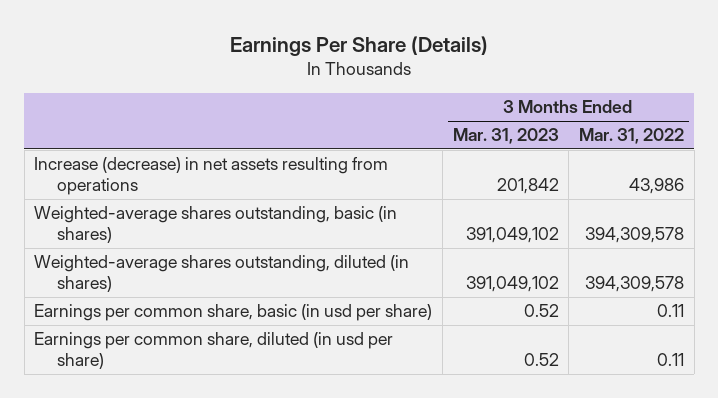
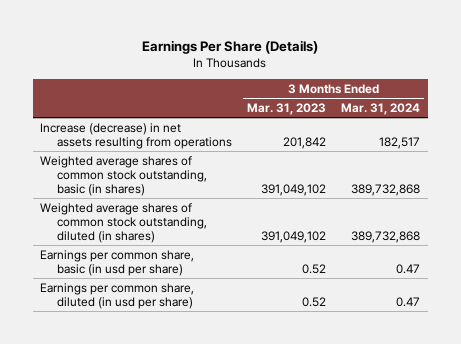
[579,128,685,145] Mar. 31, 2022 -> none
none -> [341,102,421,115] Mar. 31, 2024
[34,206,398,244] Weighted-average shares outstanding, basic (in shares) -> [40,155,207,196] Weighted average shares of common stock outstanding, basic (in shares)
[34,255,410,293] Weighted-average shares outstanding, diluted (in shares) -> [40,202,207,243] Weighted average shares of common stock outstanding, diluted (in shares)

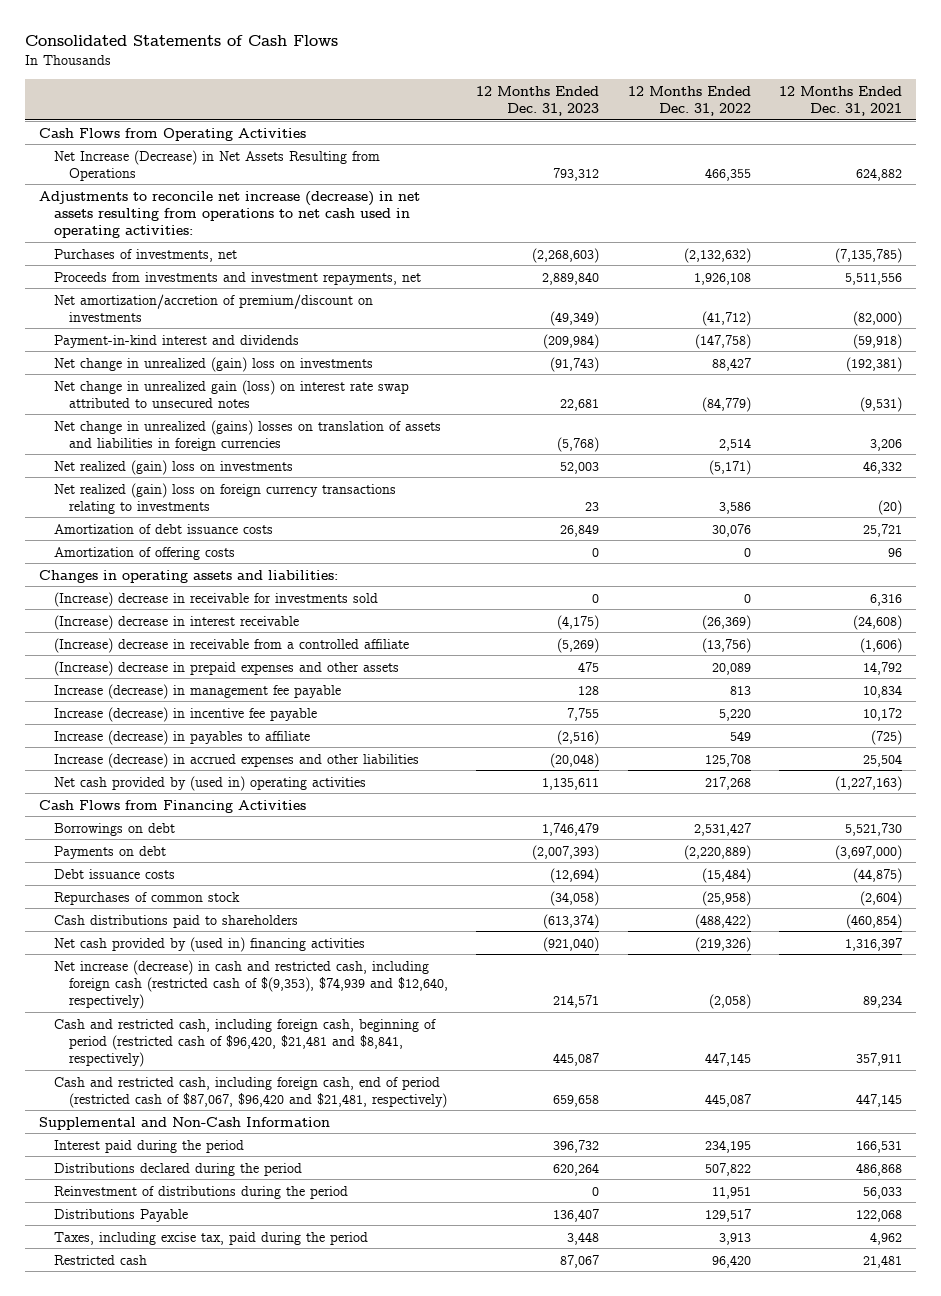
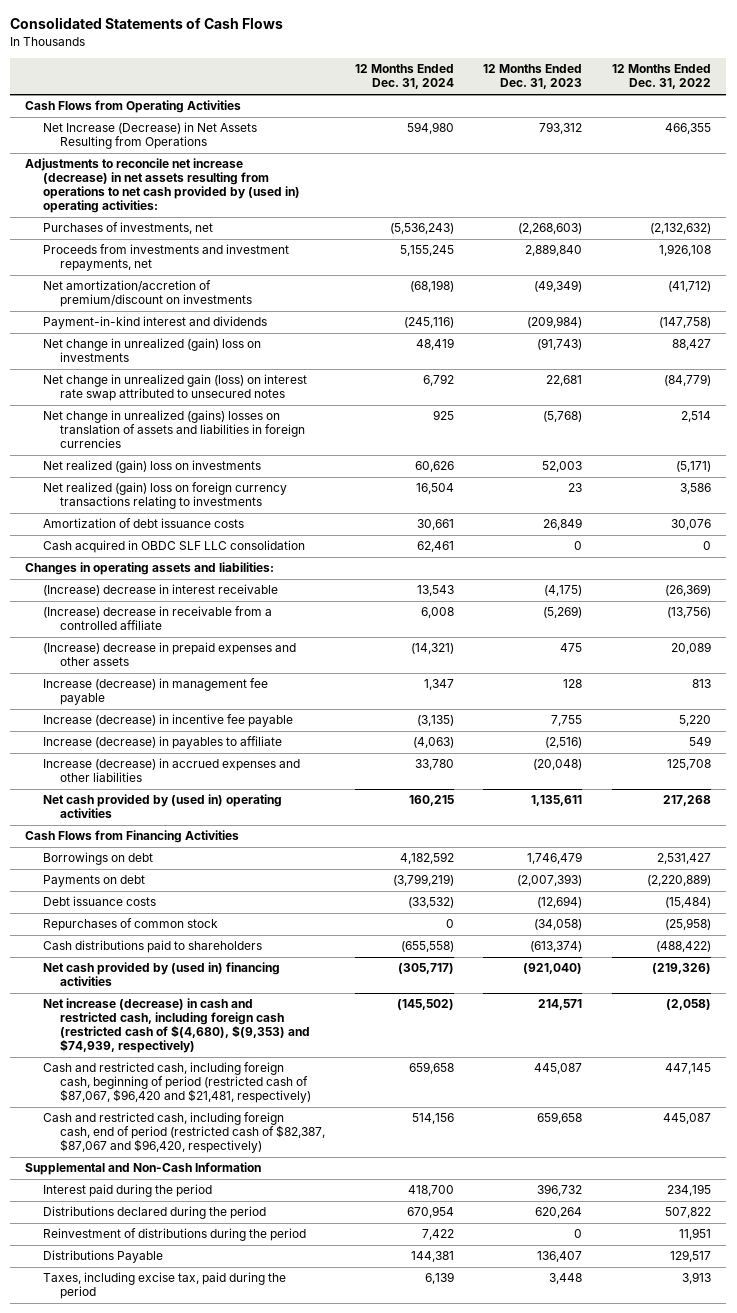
[778,85,902,117] 12 Months Ended Dec. 31, 2021 -> none
none -> [354,64,454,90] 12 Months Ended Dec. 31, 2024
[38,190,420,238] Adjustments to reconcile net increase (decrease) in net assets resulting from operations to net cash used in operating activities: -> [25,158,300,214] Adjustments to reconcile net increase (decrease) in net assets resulting from operations to net cash provided by (used in) operating activities:
[53,546,235,560] Amortization of offering costs -> none
none -> [42,540,305,554] Cash acquired in OBDC SLF LLC consolidation
[53,591,378,607] (Increase) decrease in receivable for investments sold -> none
[53,959,449,1009] Net increase (decrease) in cash and restricted cash, including foreign cash (restricted cash of $(9,353), $74,939 and $12,640, respectively) -> [42,998,310,1054] Net increase (decrease) in cash and restricted cash, including foreign cash (restricted cash of $(4,680), $(9,353) and $74,939, respectively)
[53,1018,436,1067] Cash and restricted cash, including foreign cash, beginning of period (restricted cash of $96,420, $21,481 and $8,841, respectively) -> [42,1062,311,1104] Cash and restricted cash, including foreign cash, beginning of period (restricted cash of $87,067, $96,420 and $21,481, respectively)
[53,1076,448,1108] Cash and restricted cash, including foreign cash, end of period (restricted cash of $87,067, $96,420 and $21,481, respectively) -> [42,1112,325,1154] Cash and restricted cash, including foreign cash, end of period (restricted cash of $82,387, $87,067 and $96,420, respectively)
[53,1254,147,1265] Restricted cash -> none

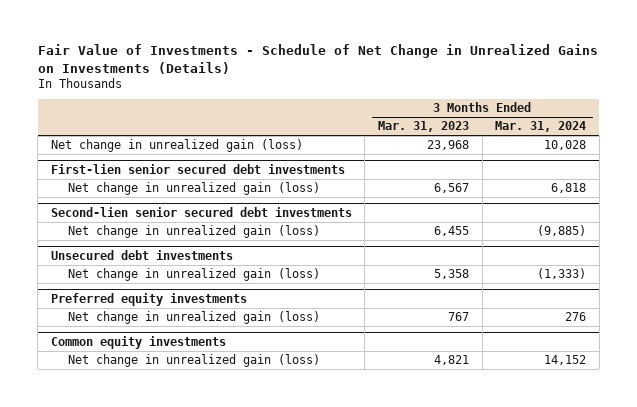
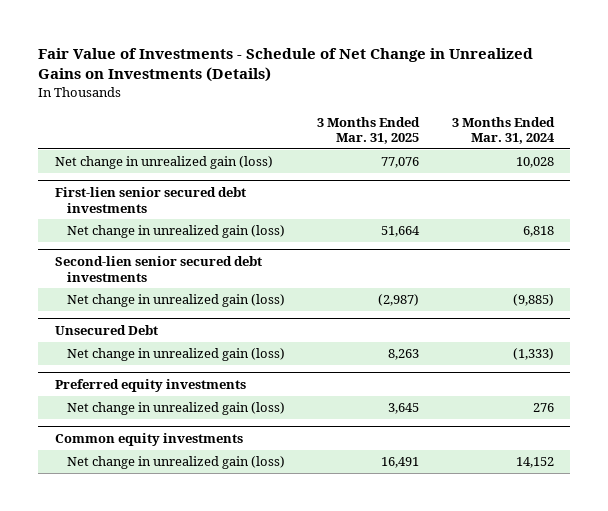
[378,121,470,133] Mar. 31, 2023 -> none
none -> [317,116,421,145] 3 Months Ended Mar. 31, 2025
[50,249,233,260] Unsecured debt investments -> [54,325,158,336] Unsecured Debt

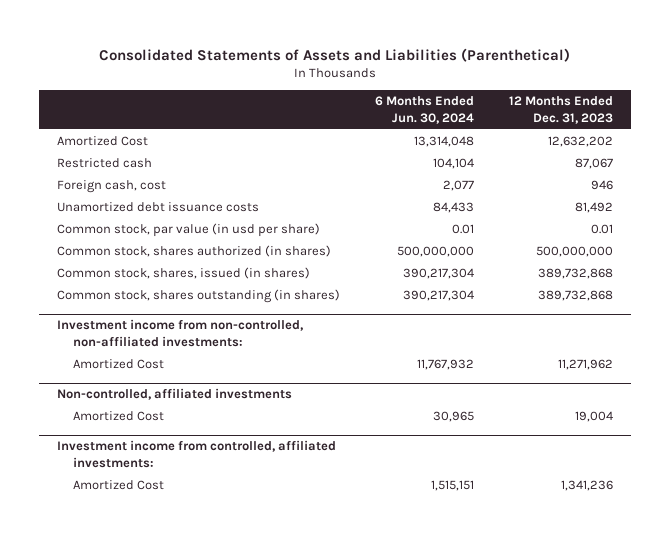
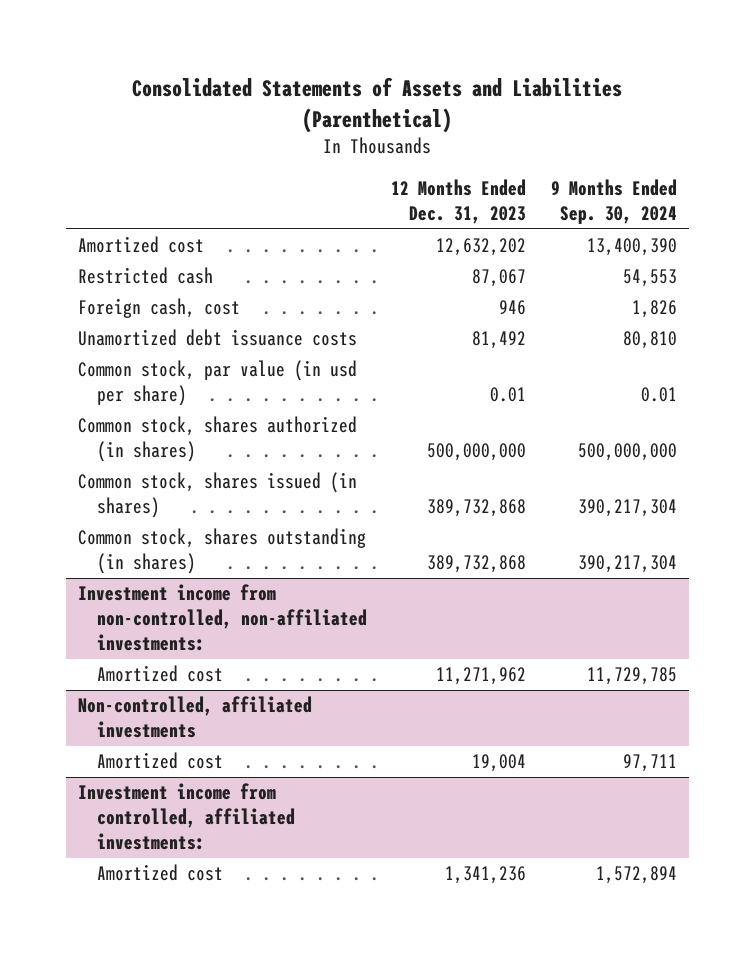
[375,96,475,124] 6 Months Ended Jun. 30, 2024 -> none
none -> [550,179,677,225] 9 Months Ended Sep. 30, 2024
[56,136,148,147] Amortized Cost -> [78,236,205,254] Amortized cost
[56,267,310,280] Common stock, shares, issued (in shares) -> [78,472,358,519] Common stock, shares issued (in shares)
[72,359,164,370] Amortized Cost -> [97,665,224,683] Amortized cost
[72,411,164,422] Amortized Cost -> [97,752,224,770] Amortized cost
[72,480,164,491] Amortized Cost -> [97,864,224,882] Amortized cost

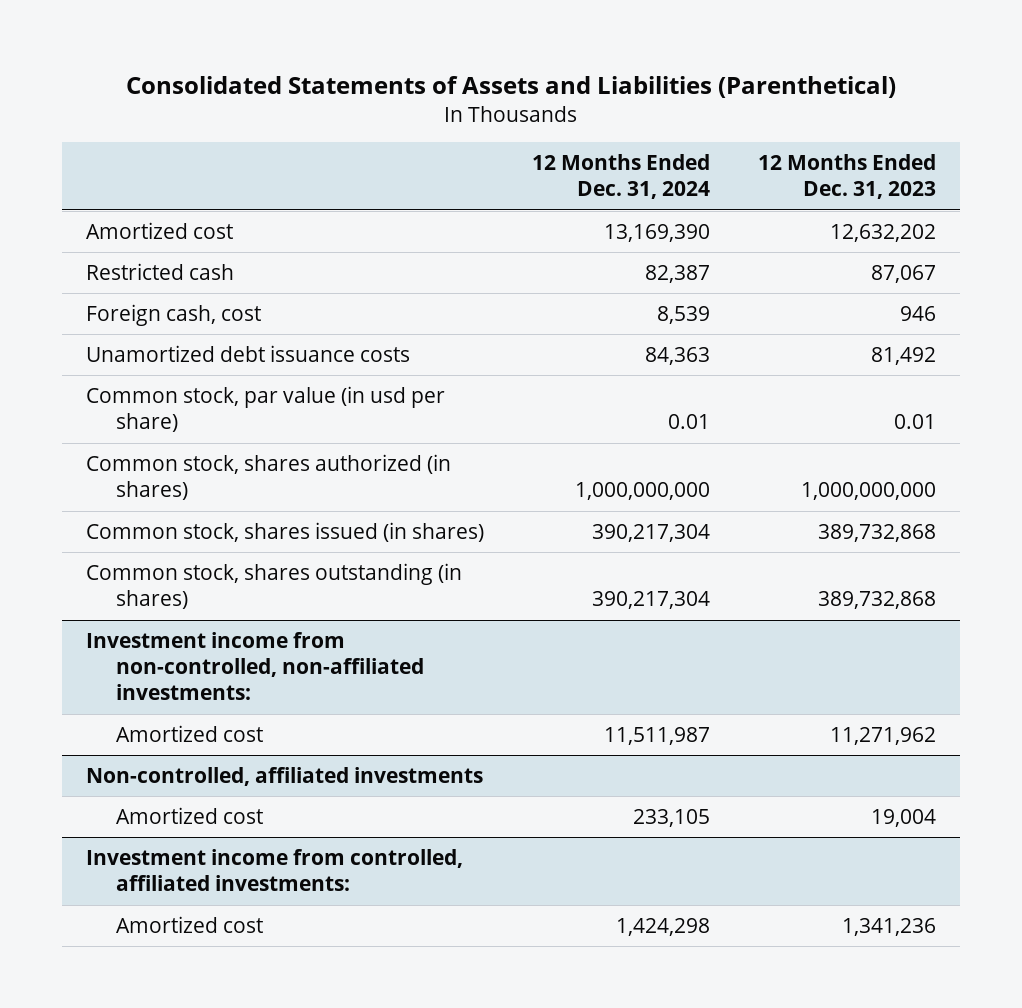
[550,179,677,225] 9 Months Ended Sep. 30, 2024 -> none
none -> [531,154,710,200] 12 Months Ended Dec. 31, 2024
[427,443,527,462] 500,000,000 -> [800,482,936,501] 1,000,000,000

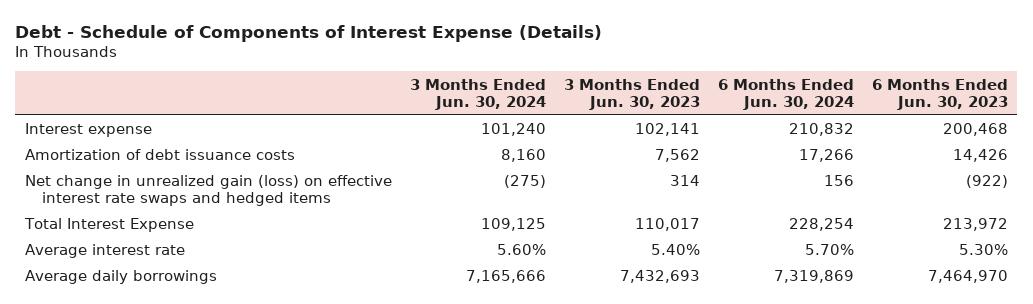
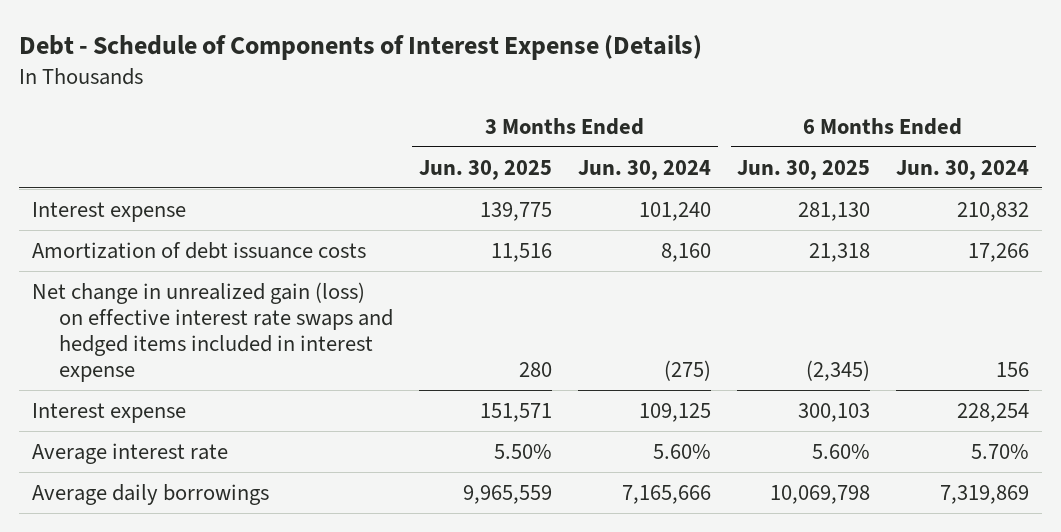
[563,78,700,110] 3 Months Ended Jun. 30, 2023 -> none
[872,78,1009,110] 6 Months Ended Jun. 30, 2023 -> none
none -> [418,159,552,180] Jun. 30, 2025
none -> [737,159,871,180] Jun. 30, 2025
[24,175,392,207] Net change in unrealized gain (loss) on effective interest rate swaps and hedged items -> [31,281,393,383] Net change in unrealized gain (loss) on effective interest rate swaps and hedged items included in interest expense
[23,218,194,233] Total Interest Expense -> [31,402,186,423] Interest expense

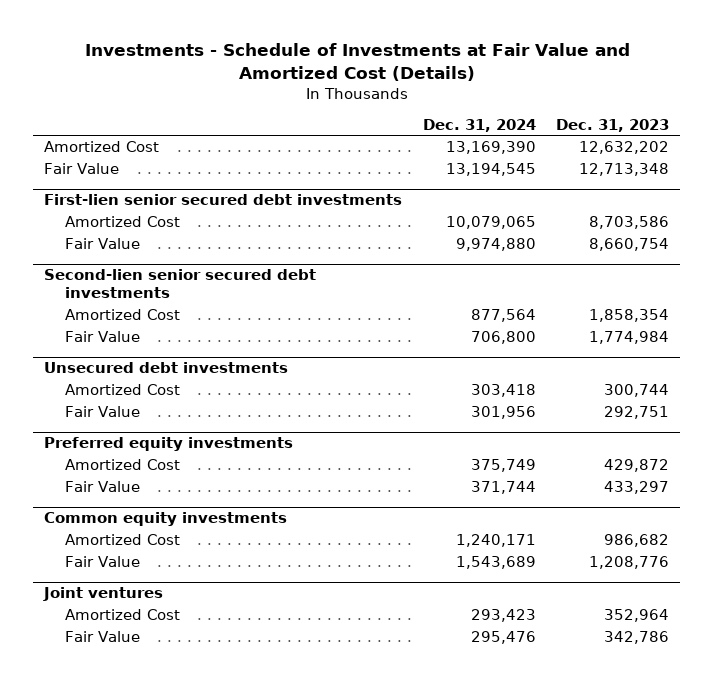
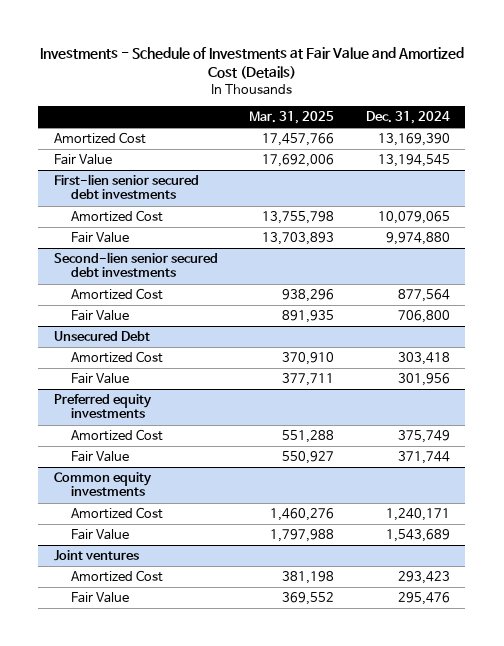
[556,118,670,132] Dec. 31, 2023 -> none
none -> [249,111,335,125] Mar. 31, 2025
[43,362,288,374] Unsecured debt investments -> [54,331,151,342] Unsecured Debt

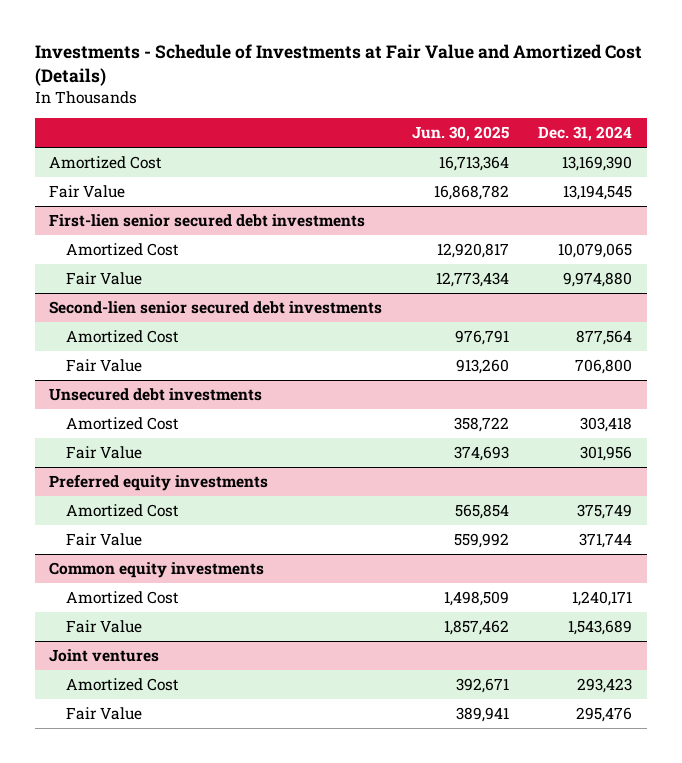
[249,111,335,125] Mar. 31, 2025 -> none
none -> [411,126,509,142] Jun. 30, 2025
[54,331,151,342] Unsecured Debt -> [49,388,263,402] Unsecured debt investments

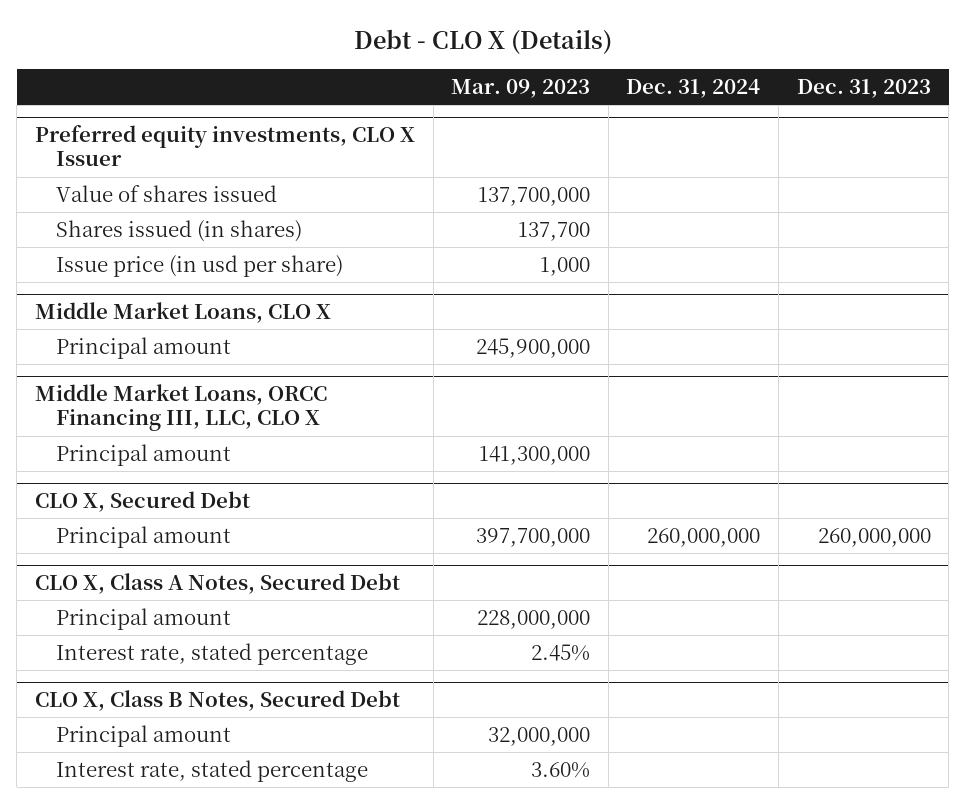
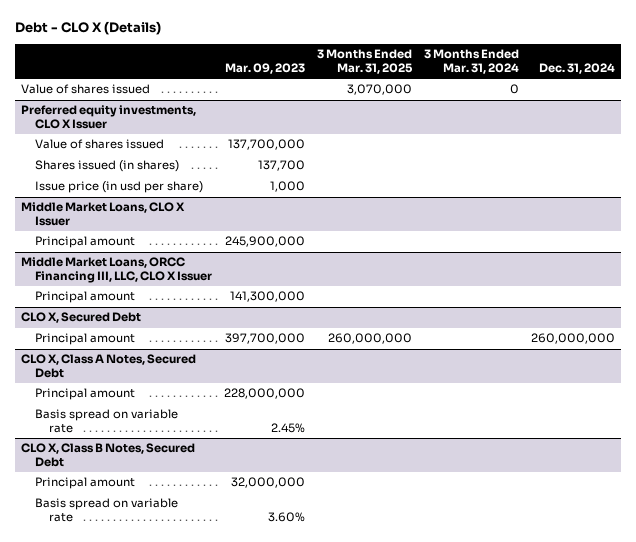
[796,79,931,99] Dec. 31, 2023 -> none
none -> [317,49,414,74] 3 Months Ended Mar. 31, 2025
none -> [424,49,520,74] 3 Months Ended Mar. 31, 2024
none -> [20,84,150,95] Value of shares issued
[34,302,331,324] Middle Market Loans, CLO X -> [20,202,185,227] Middle Market Loans, CLO X Issuer
[34,384,327,432] Middle Market Loans, ORCC Financing III, LLC, CLO X -> [20,257,212,284] Middle Market Loans, ORCC Financing III, LLC, CLO X Issuer
[56,643,369,666] Interest rate, stated percentage -> [34,409,178,434] Basis spread on variable rate
[56,760,369,783] Interest rate, stated percentage -> [34,498,178,523] Basis spread on variable rate

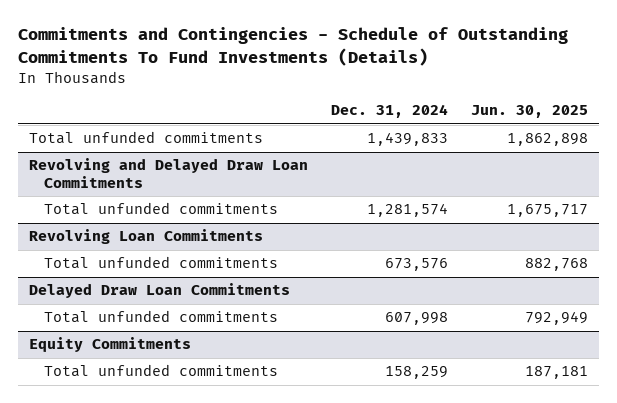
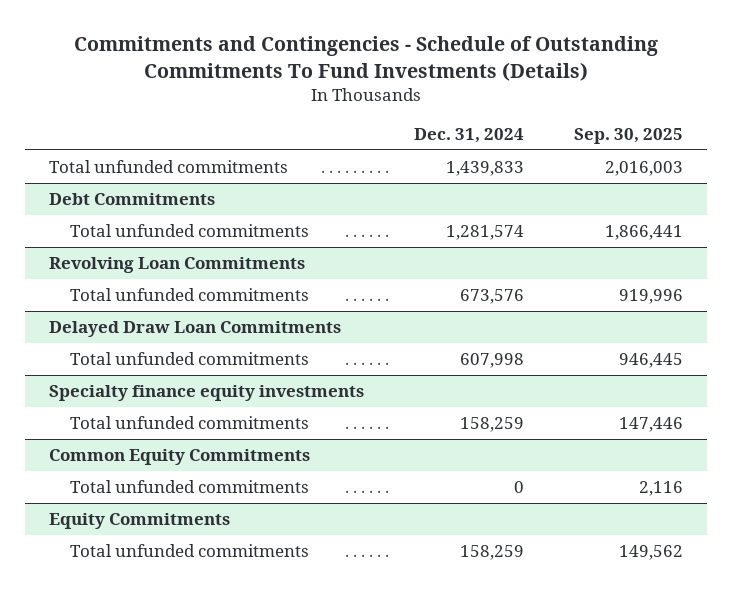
[470,105,588,119] Jun. 30, 2025 -> none
none -> [573,127,683,144] Sep. 30, 2025
[29,158,309,188] Revolving and Delayed Draw Loan Commitments -> none
none -> [49,192,216,205] Debt Commitments
none -> [49,384,365,401] Specialty finance equity investments
none -> [70,415,310,429] Total unfunded commitments
none -> [49,448,311,465] Common Equity Commitments
none -> [70,479,310,493] Total unfunded commitments

